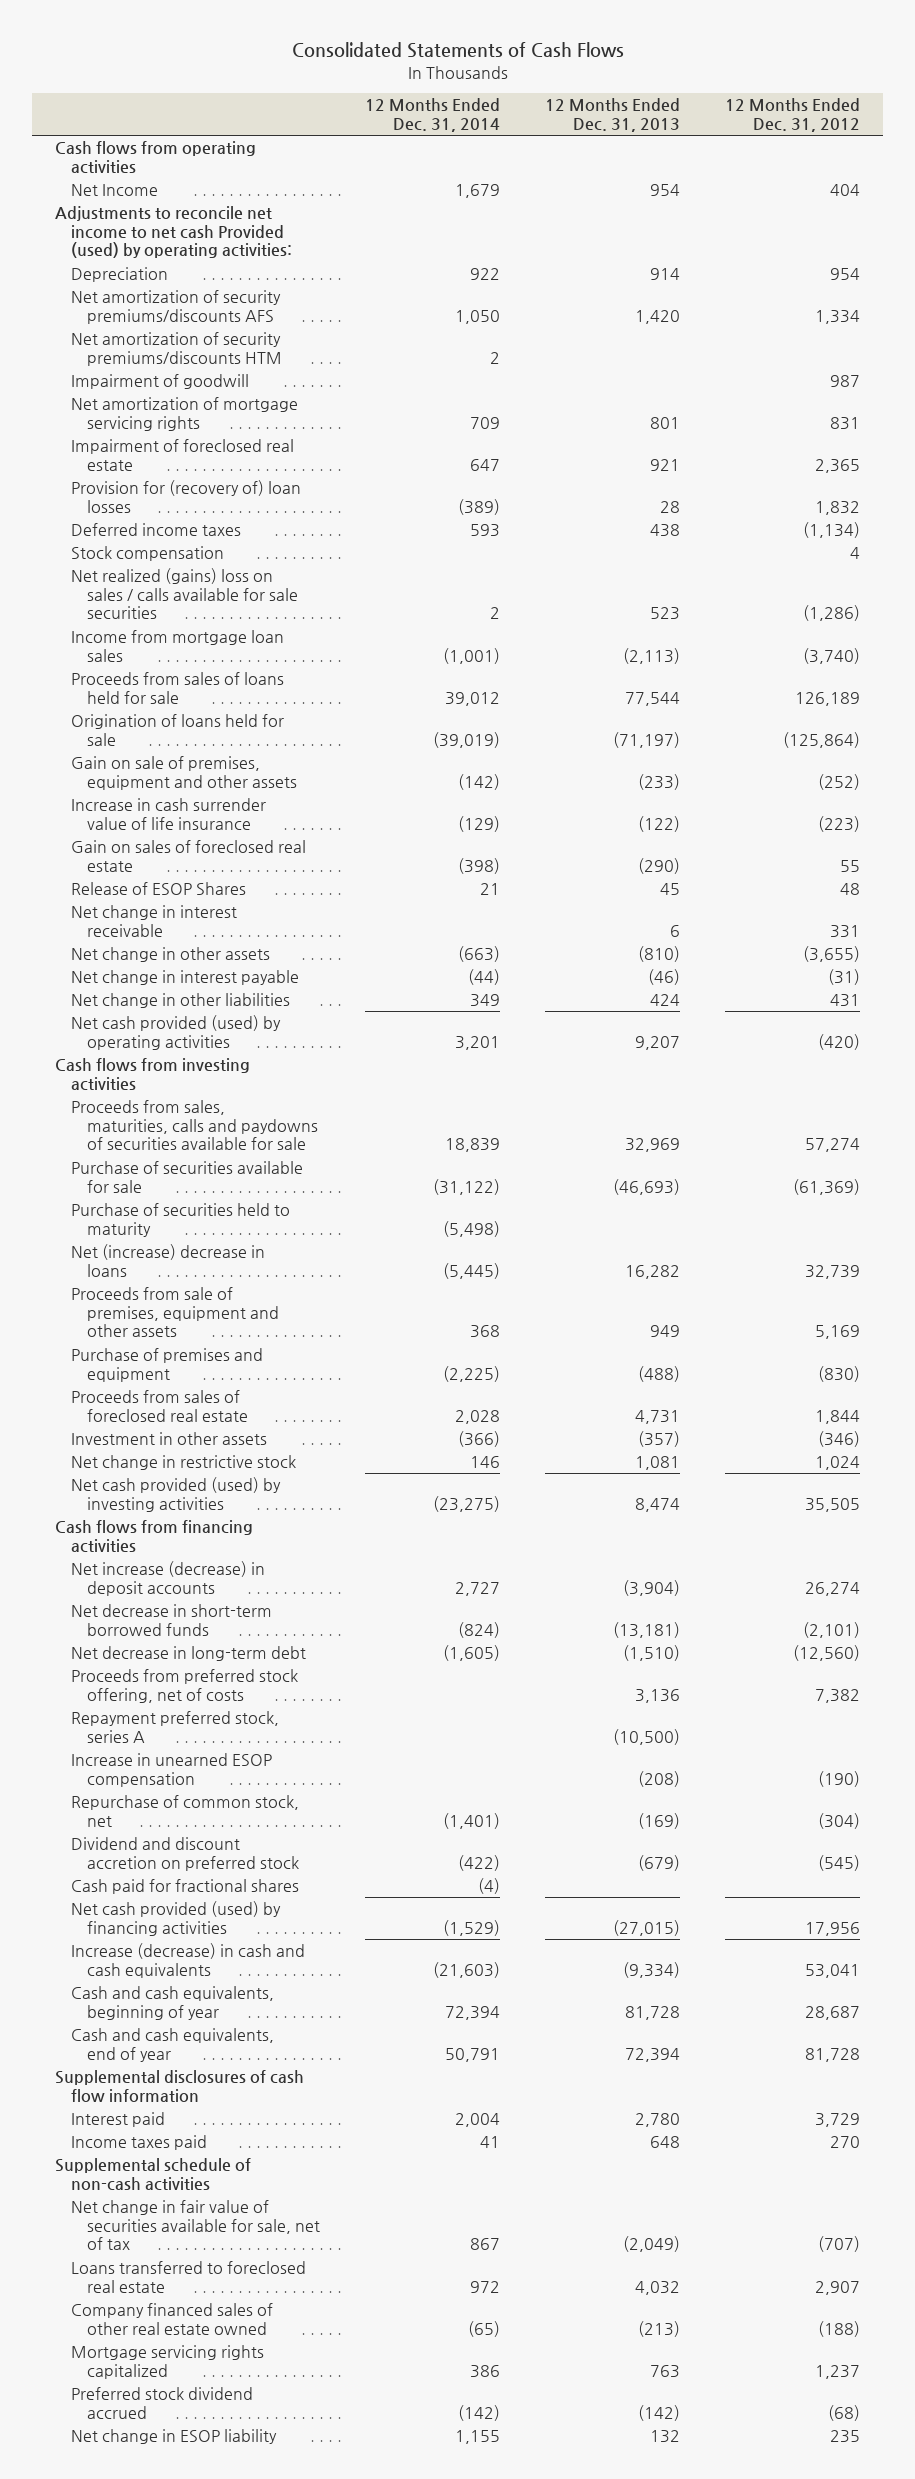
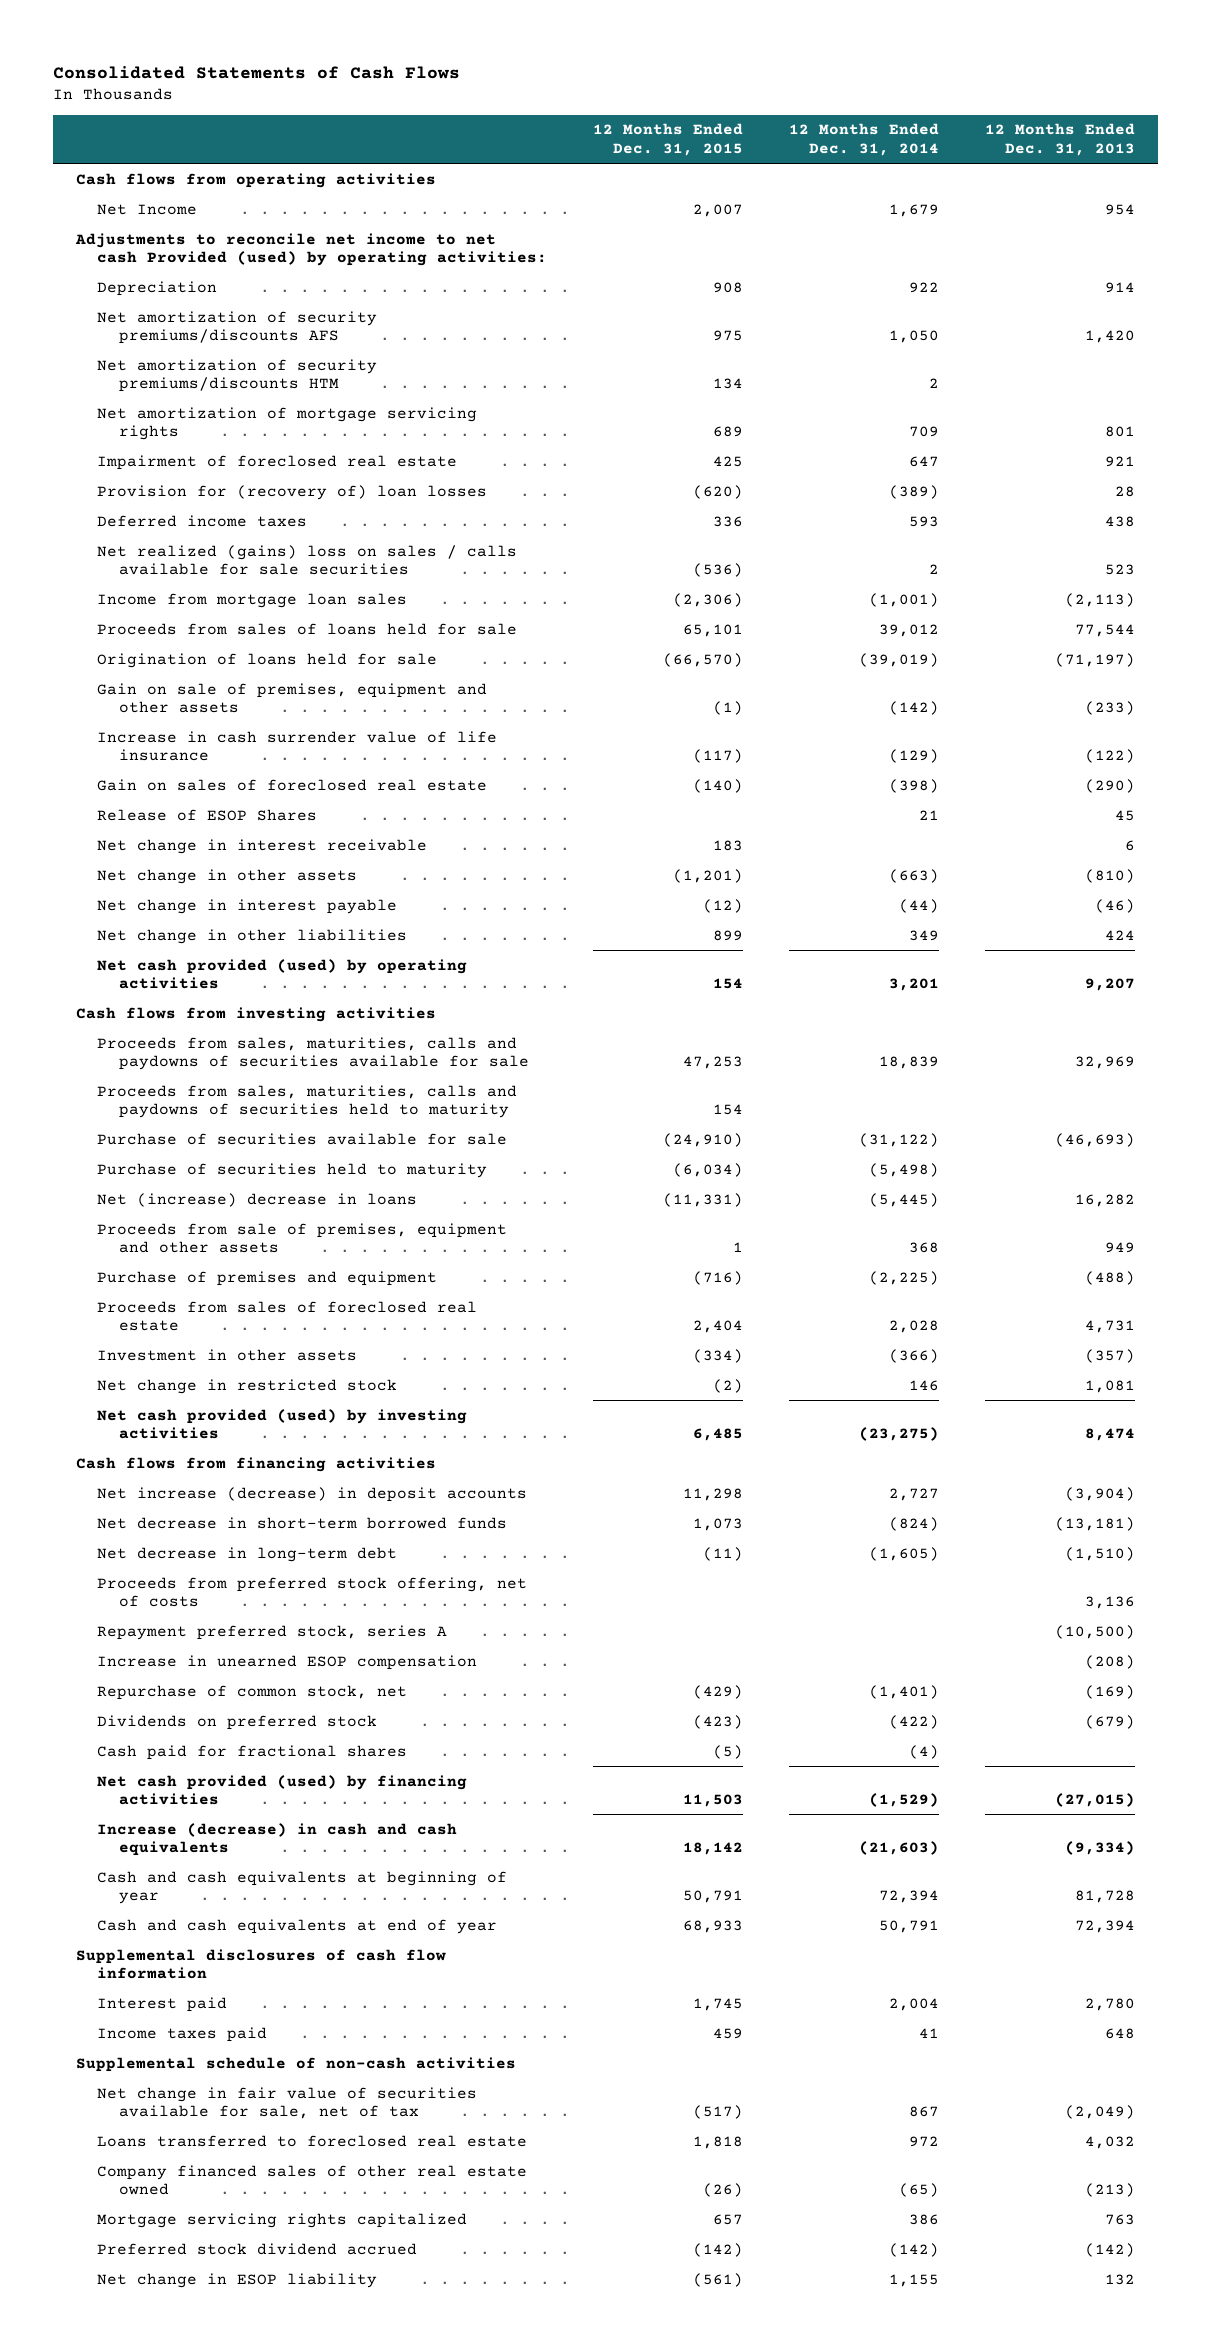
[725,98,861,133] 12 Months Ended Dec. 31, 2012 -> none
none -> [593,123,744,156] 12 Months Ended Dec. 31, 2015
[70,374,249,390] Impairment of goodwill -> none
[70,546,224,562] Stock compensation -> none
none -> [97,1084,518,1118] Proceeds from sales, maturities, calls and paydowns of securities held to maturity
[70,1455,296,1471] Net change in restrictive stock -> [97,1378,398,1394] Net change in restricted stock
[70,1837,299,1871] Dividend and discount accretion on preferred stock -> [97,1714,378,1730] Dividends on preferred stock
[70,1986,274,2020] Cash and cash equivalents, beginning of year -> [97,1870,508,1904] Cash and cash equivalents at beginning of year
[70,2028,274,2062] Cash and cash equivalents, end of year -> [97,1918,498,1934] Cash and cash equivalents at end of year

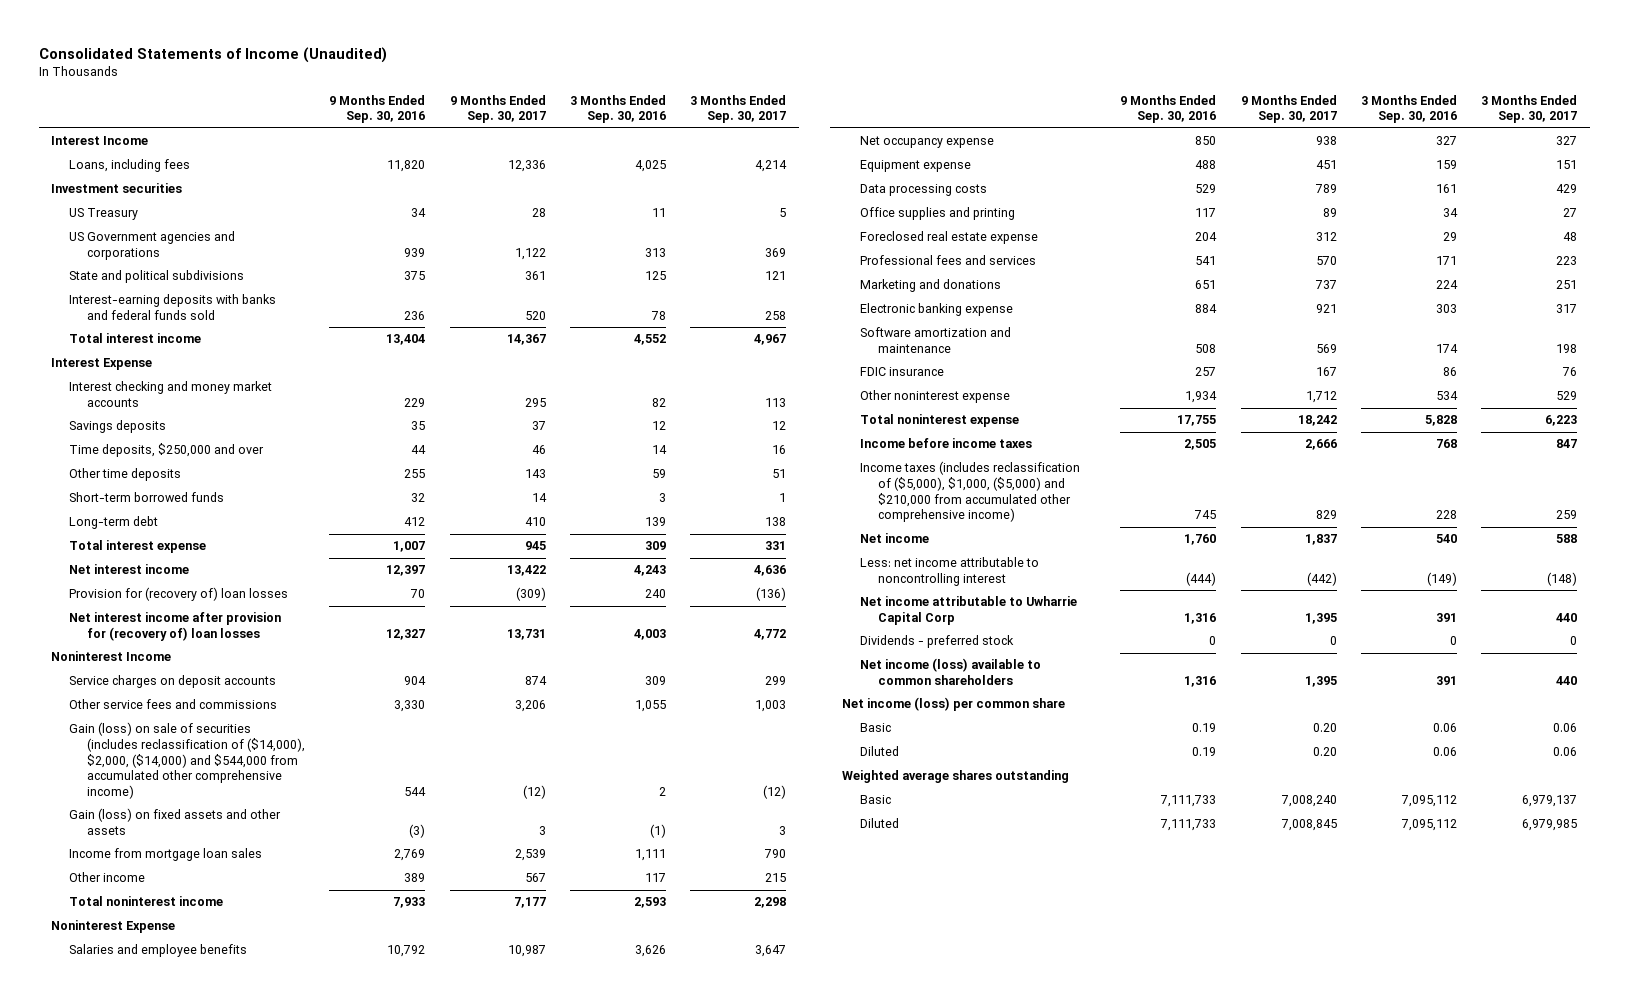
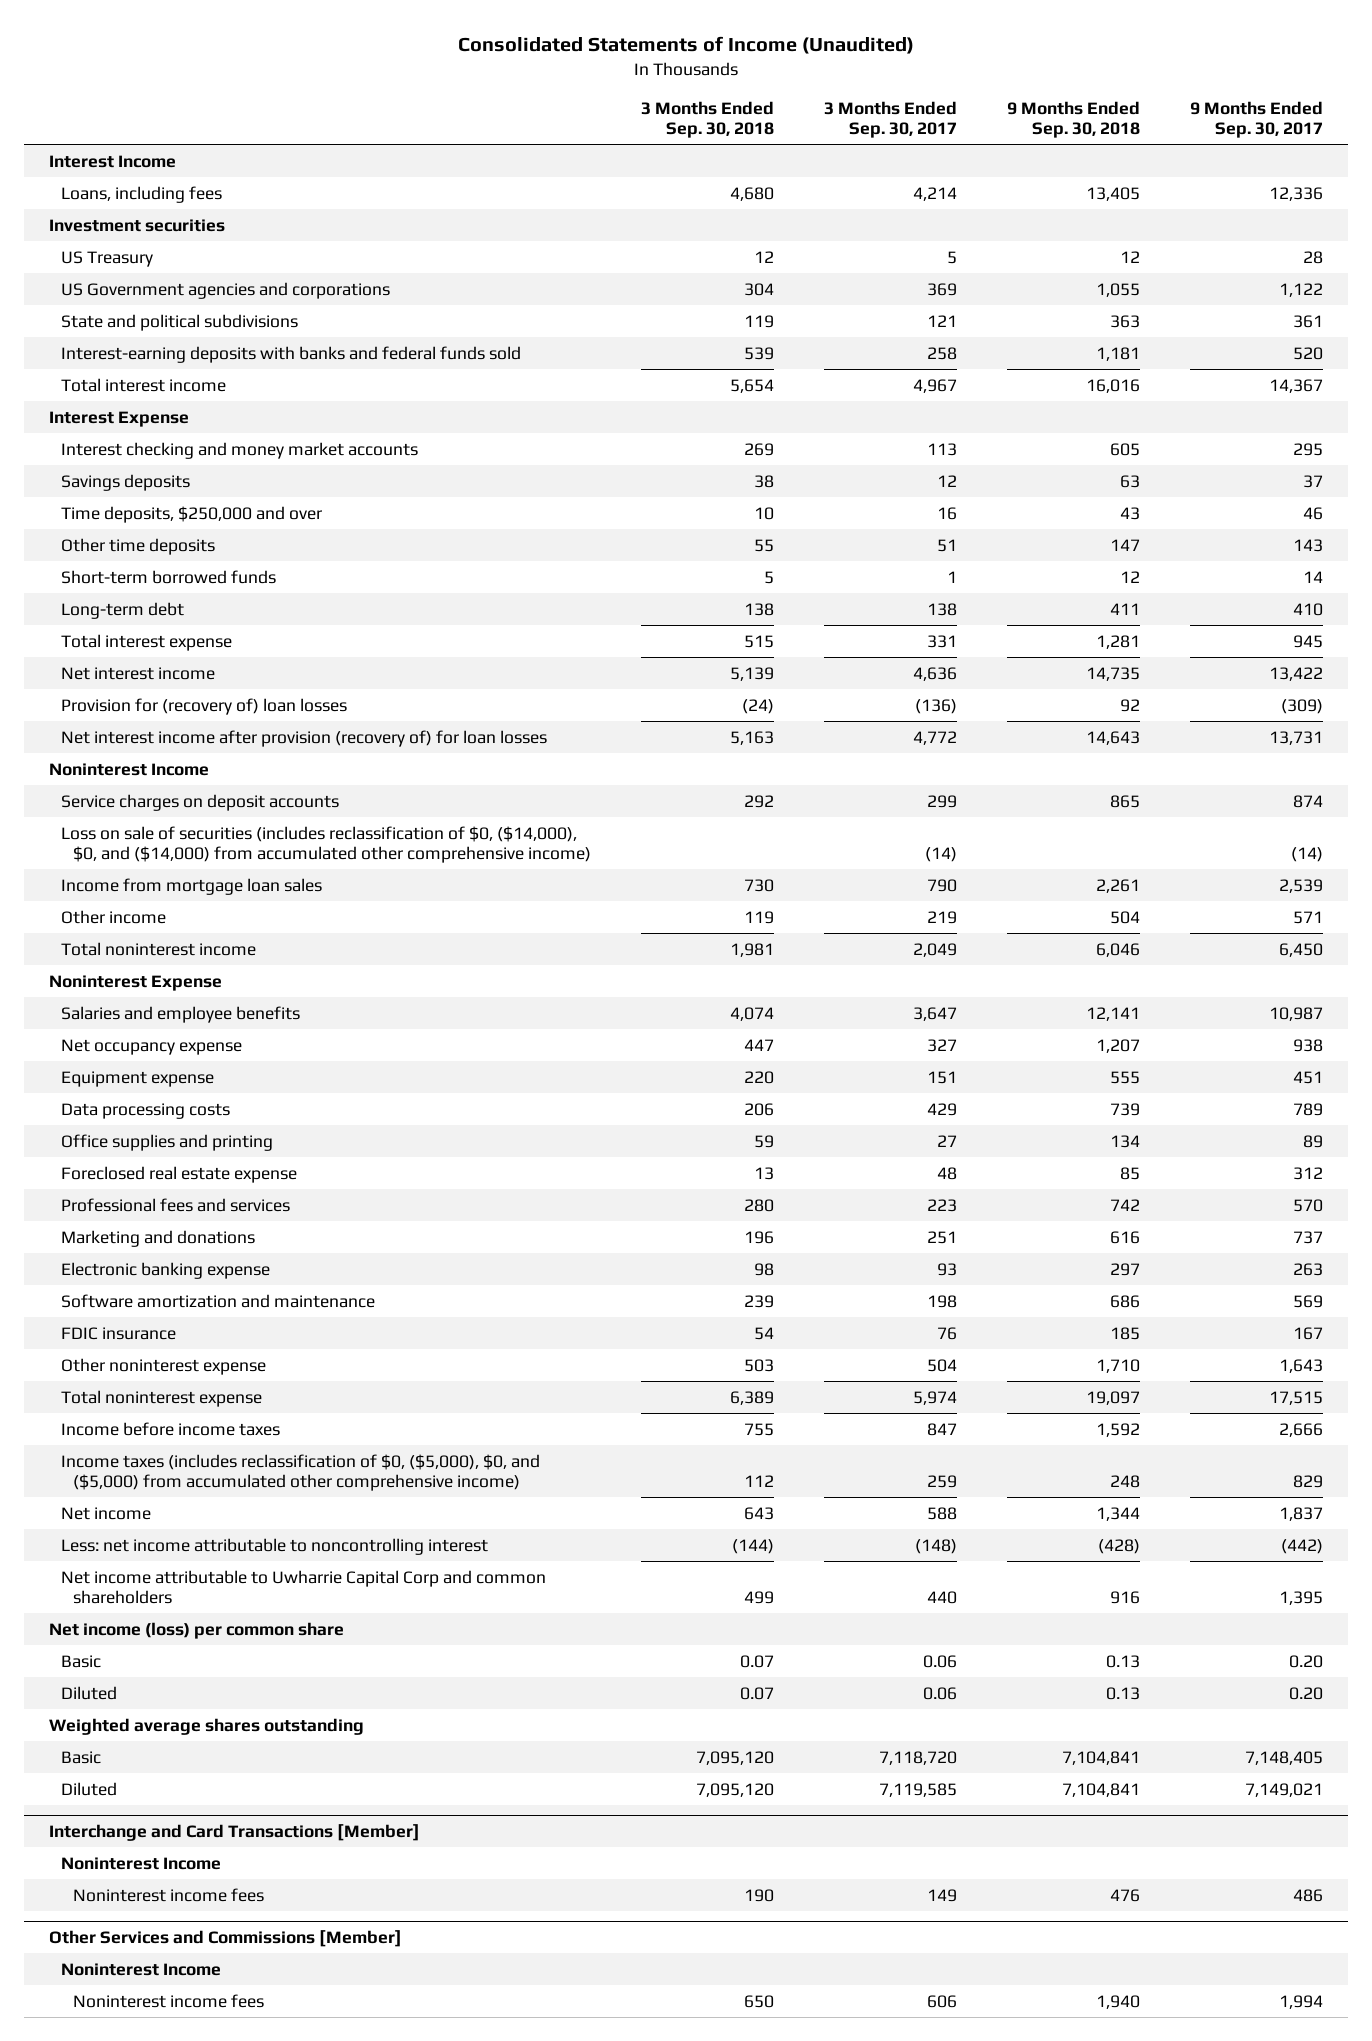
[329,94,426,124] 9 Months Ended Sep. 30, 2016 -> none
[569,94,666,124] 3 Months Ended Sep. 30, 2016 -> none
none -> [641,100,775,138] 3 Months Ended Sep. 30, 2018
none -> [1006,100,1140,138] 9 Months Ended Sep. 30, 2018
[69,612,282,642] Net interest income after provision for (recovery of) loan losses -> [61,729,548,747] Net interest income after provision (recovery of) for loan losses
[69,699,278,710] Other service fees and commissions -> none
[69,808,282,836] Gain (loss) on fixed assets and other assets -> none
[69,722,305,800] Gain (loss) on sale of securities (includes reclassification of ($14,000), $2,000, ($14,000) and $544,000 from accumulated other comprehensive income) -> [61,825,592,863] Loss on sale of securities (includes reclassification of $0, ($14,000), $0, and ($14,000) from accumulated other comprehensive income)
[522,785,546,800] (12) -> [1290,846,1323,862] (14)
[763,785,787,800] (12) -> [925,846,958,862] (14)
[524,873,546,883] 567 -> [1292,910,1323,924] 571
[765,873,787,883] 215 -> [927,910,958,924] 219
[513,897,546,909] 7,177 -> [1278,942,1323,957] 6,450
[754,897,787,909] 2,298 -> [913,942,958,957] 2,049
[1315,304,1337,314] 921 -> [1292,1262,1323,1276] 263
[1556,304,1578,314] 317 -> [937,1262,958,1276] 93
[1305,391,1337,404] 1,712 -> [1278,1358,1323,1373] 1,643
[1556,391,1578,401] 529 -> [927,1358,958,1372] 504
[1297,415,1337,427] 18,242 -> [1268,1390,1323,1405] 17,515
[1545,415,1578,427] 6,223 -> [913,1390,958,1405] 5,974
[860,461,1081,523] Income taxes (includes reclassification of ($5,000), $1,000, ($5,000) and $210,000 from accumulated other comprehensive income) -> [61,1453,541,1491] Income taxes (includes reclassification of $0, ($5,000), $0, and ($5,000) from accumulated other comprehensive income)
[860,596,1078,626] Net income attributable to Uwharrie Capital Corp -> none
[860,635,1015,649] Dividends - preferred stock -> none
[860,658,1042,686] Net income (loss) available to common shareholders -> [61,1569,547,1604] Net income attributable to Uwharrie Capital Corp and common shareholders
[1280,795,1337,808] 7,008,240 -> [1244,1750,1323,1765] 7,148,405
[1522,795,1578,808] 6,979,137 -> [879,1750,958,1765] 7,118,720
[1280,819,1337,832] 7,008,845 -> [1244,1782,1323,1797] 7,149,021
[1522,819,1578,832] 6,979,985 -> [879,1782,958,1797] 7,119,585
none -> [48,1823,420,1841] Interchange and Card Transactions [Member]
none -> [61,1856,222,1870] Noninterest Income
none -> [73,1887,265,1902] Noninterest income fees
none -> [48,1929,402,1947] Other Services and Commissions [Member]
none -> [61,1962,222,1976] Noninterest Income
none -> [73,1993,265,2008] Noninterest income fees

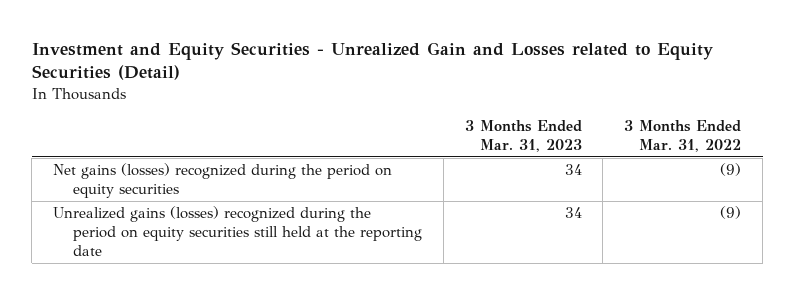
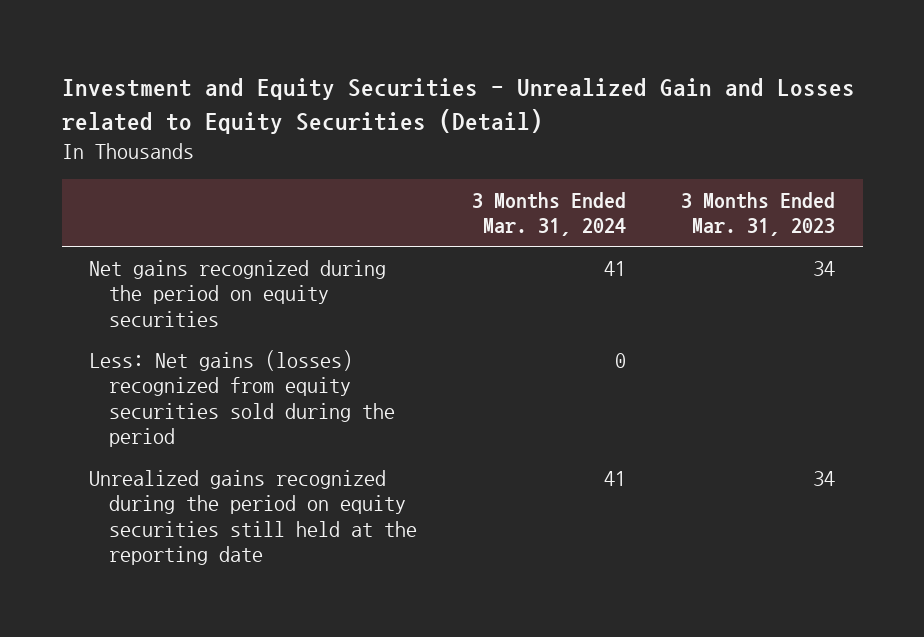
[624,119,742,153] 3 Months Ended Mar. 31, 2022 -> none
none -> [472,191,627,237] 3 Months Ended Mar. 31, 2024
[53,163,393,199] Net gains (losses) recognized during the period on equity securities -> [89,259,387,327] Net gains recognized during the period on equity securities
none -> [89,349,395,448] Less: Net gains (losses) recognized from equity securities sold during the period
[53,206,422,257] Unrealized gains (losses) recognized during the period on equity securities still held at the reporting date -> [89,469,417,566] Unrealized gains recognized during the period on equity securities still held at the reporting date

